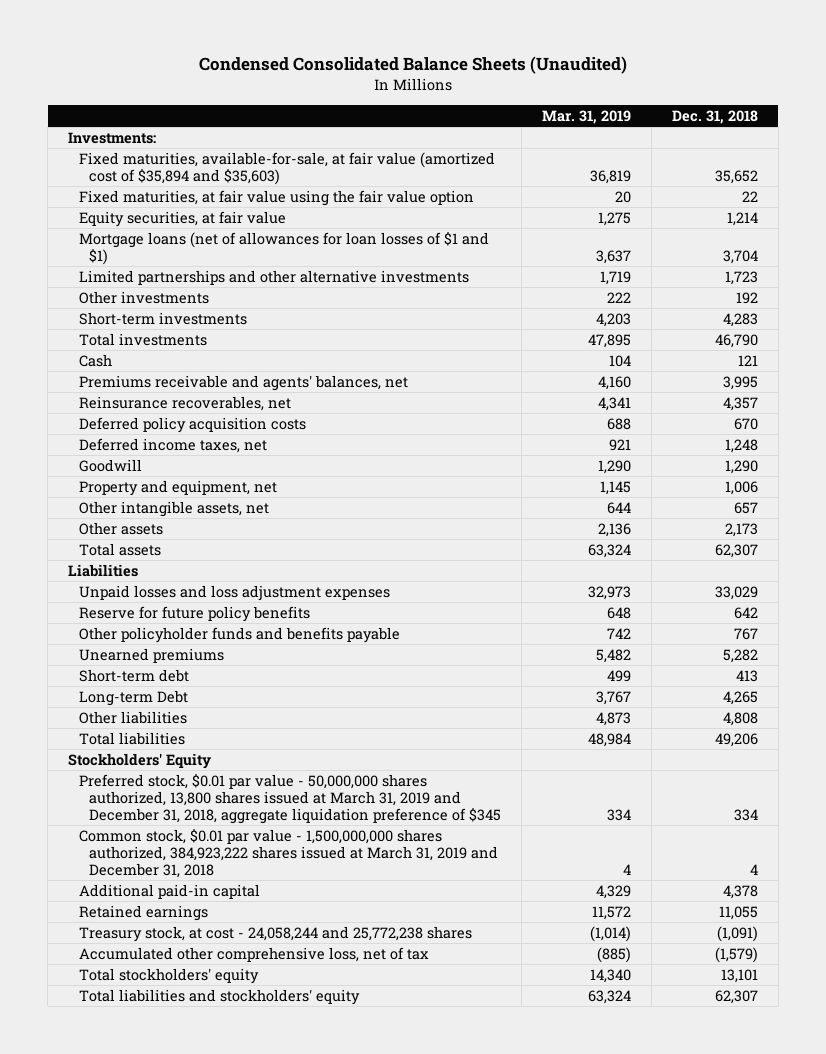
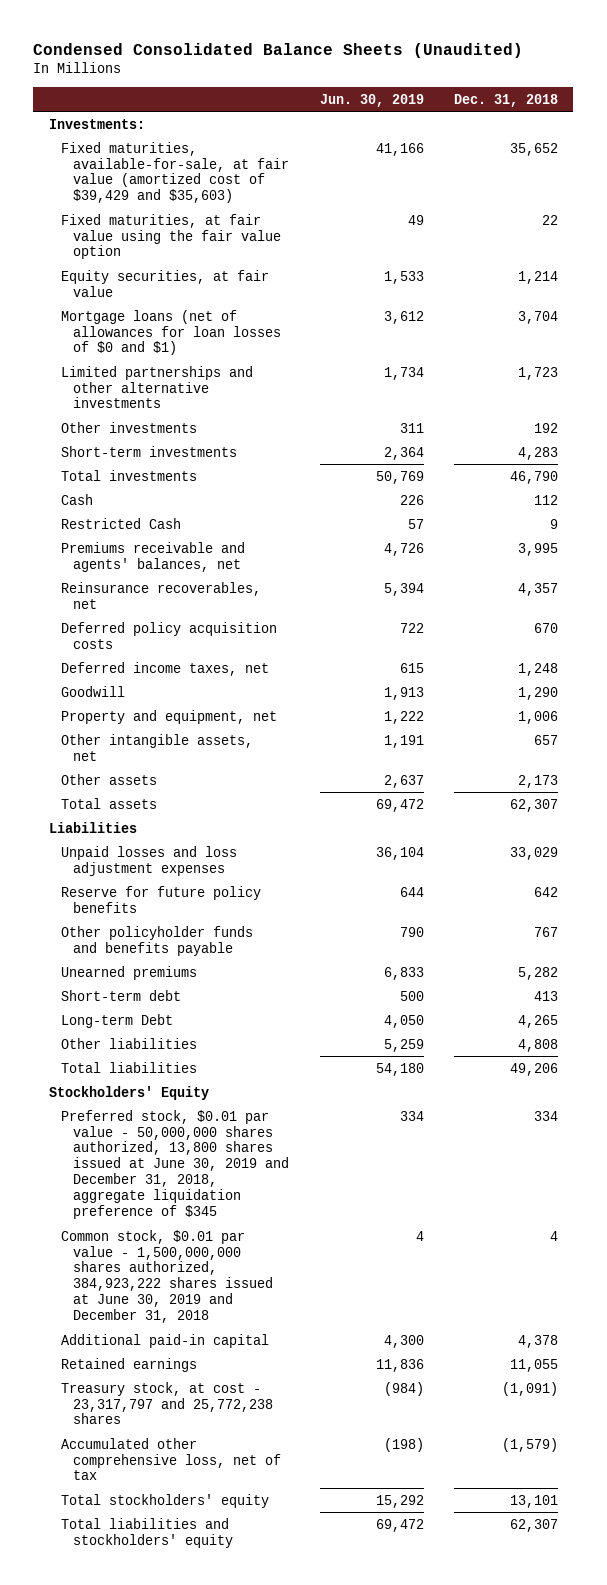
[542,109,632,124] Mar. 31, 2019 -> none
none -> [319,93,424,107] Jun. 30, 2019
[78,151,495,185] Fixed maturities, available-for-sale, at fair value (amortized cost of $35,894 and $35,603) -> [60,141,290,204] Fixed maturities, available-for-sale, at fair value (amortized cost of $39,429 and $35,603)
[78,231,489,265] Mortgage loans (net of allowances for loan losses of $1 and $1) -> [60,309,282,356] Mortgage loans (net of allowances for loan losses of $0 and $1)
[737,354,758,366] 121 -> [534,494,559,505] 112
none -> [60,517,181,529] Restricted Cash
[78,773,502,825] Preferred stock, $0.01 par value - 50,000,000 shares authorized, 13,800 shares issued at March 31, 2019 and December 31, 2018, aggregate liquidation preference of $345 -> [60,1109,290,1220] Preferred stock, $0.01 par value - 50,000,000 shares authorized, 13,800 shares issued at June 30, 2019 and December 31, 2018, aggregate liquidation preference of $345
[78,828,499,879] Common stock, $0.01 par value - 1,500,000,000 shares authorized, 384,923,222 shares issued at March 31, 2019 and December 31, 2018 -> [60,1229,274,1324] Common stock, $0.01 par value - 1,500,000,000 shares authorized, 384,923,222 shares issued at June 30, 2019 and December 31, 2018
[78,925,472,942] Treasury stock, at cost - 24,058,244 and 25,772,238 shares -> [60,1381,274,1425] Treasury stock, at cost - 23,317,797 and 25,772,238 shares

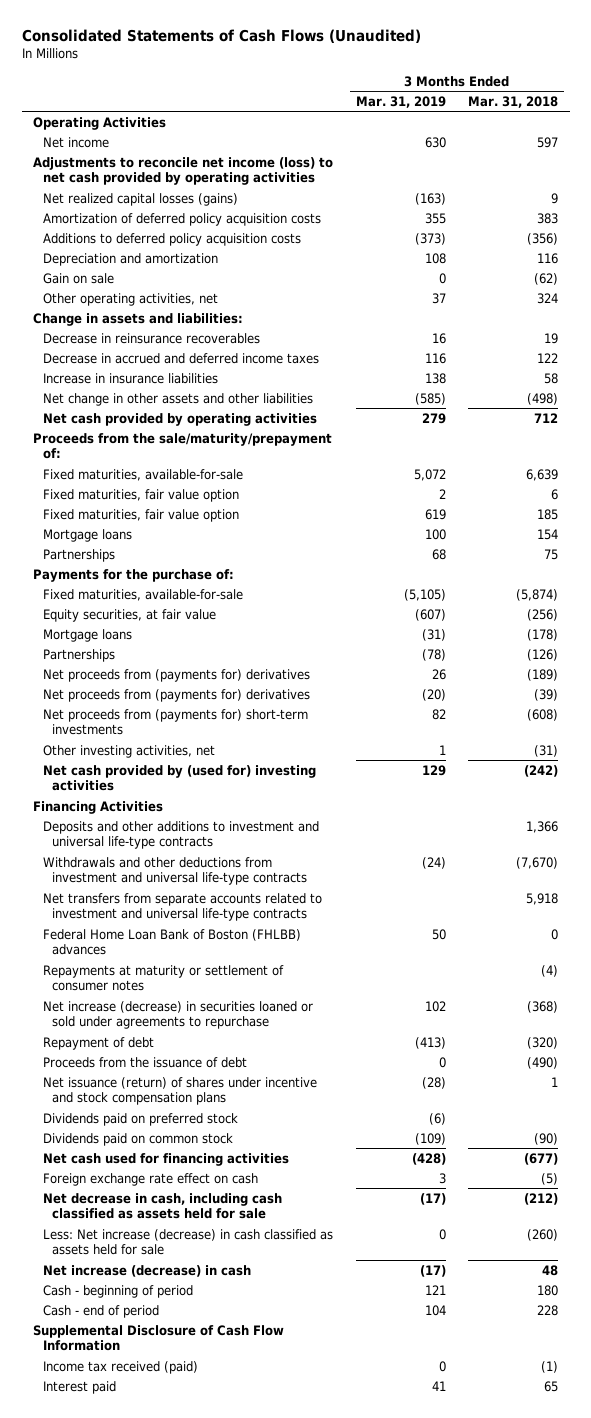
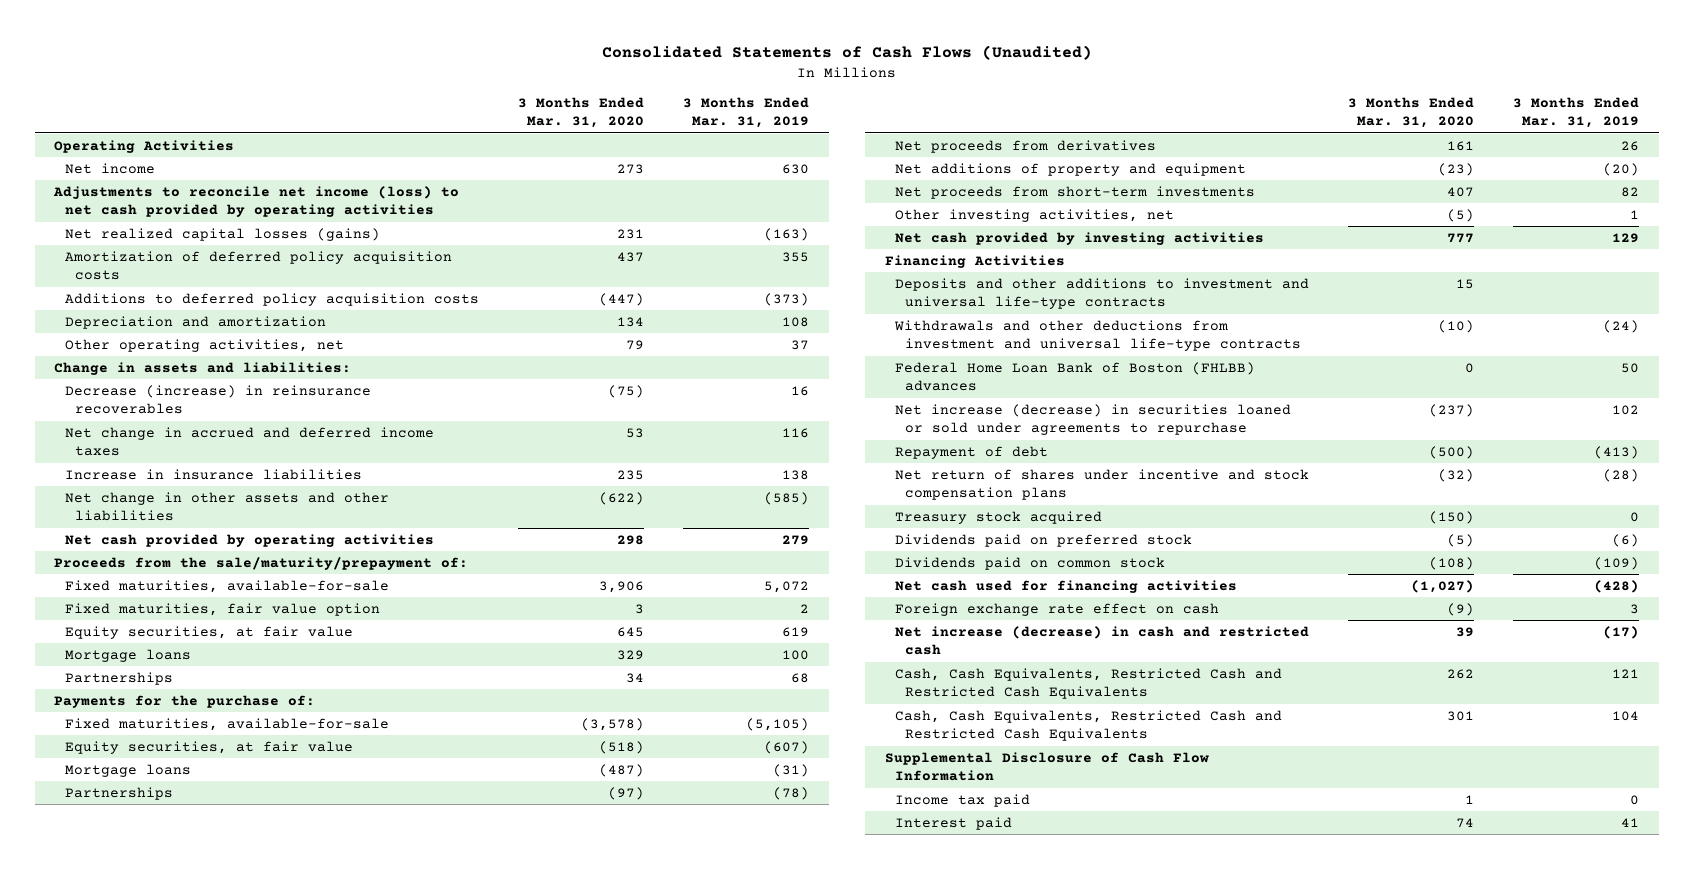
[468,95,559,108] Mar. 31, 2018 -> none
none -> [518,96,645,129] 3 Months Ended Mar. 31, 2020
[42,272,114,284] Gain on sale -> none
[42,332,260,344] Decrease in reinsurance recoverables -> [64,384,371,415] Decrease (increase) in reinsurance recoverables
[42,352,319,364] Decrease in accrued and deferred income taxes -> [64,426,434,457] Net change in accrued and deferred income taxes
[42,508,239,522] Fixed maturities, fair value option -> [64,625,353,639] Equity securities, at fair value
[42,668,310,682] Net proceeds from (payments for) derivatives -> [895,139,1157,153] Net proceeds from derivatives
[42,688,310,702] Net proceeds from (payments for) derivatives -> [895,162,1247,176] Net additions of property and equipment
[42,708,308,736] Net proceeds from (payments for) short-term investments -> [895,185,1256,199] Net proceeds from short-term investments
[42,764,316,792] Net cash provided by (used for) investing activities -> [895,231,1265,245] Net cash provided by investing activities
[42,892,322,922] Net transfers from separate accounts related to investment and universal life-type contracts -> none
[42,964,284,992] Repayments at maturity or settlement of consumer notes -> none
[42,1056,247,1068] Proceeds from the issuance of debt -> none
[42,1076,317,1106] Net issuance (return) of shares under incentive and stock compensation plans -> [895,468,1310,501] Net return of shares under incentive and stock compensation plans
none -> [895,510,1103,524] Treasury stock acquired
[42,1192,282,1220] Net decrease in cash, including cash classified as assets held for sale -> none
[42,1228,333,1256] Less: Net increase (decrease) in cash classified as assets held for sale -> none
[42,1304,159,1318] Cash - end of period -> none
[42,1264,251,1277] Net increase (decrease) in cash -> [895,625,1310,656] Net increase (decrease) in cash and restricted cash
[42,1284,193,1298] Cash - beginning of period -> [895,667,1283,700] Cash, Cash Equivalents, Restricted Cash and Restricted Cash Equivalents
none -> [895,709,1283,742] Cash, Cash Equivalents, Restricted Cash and Restricted Cash Equivalents
[42,1360,198,1374] Income tax received (paid) -> [895,793,1031,807] Income tax paid

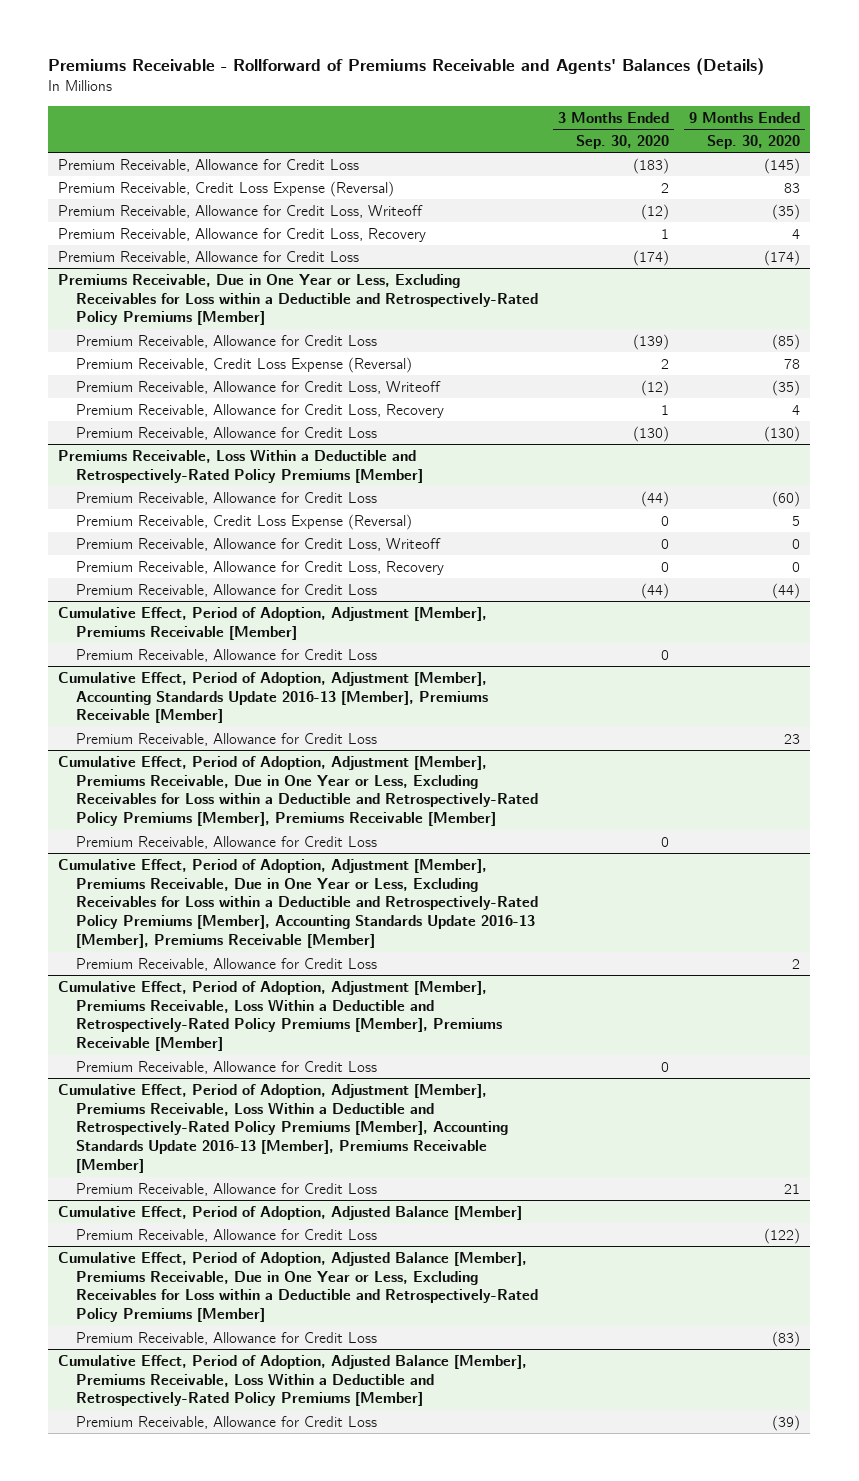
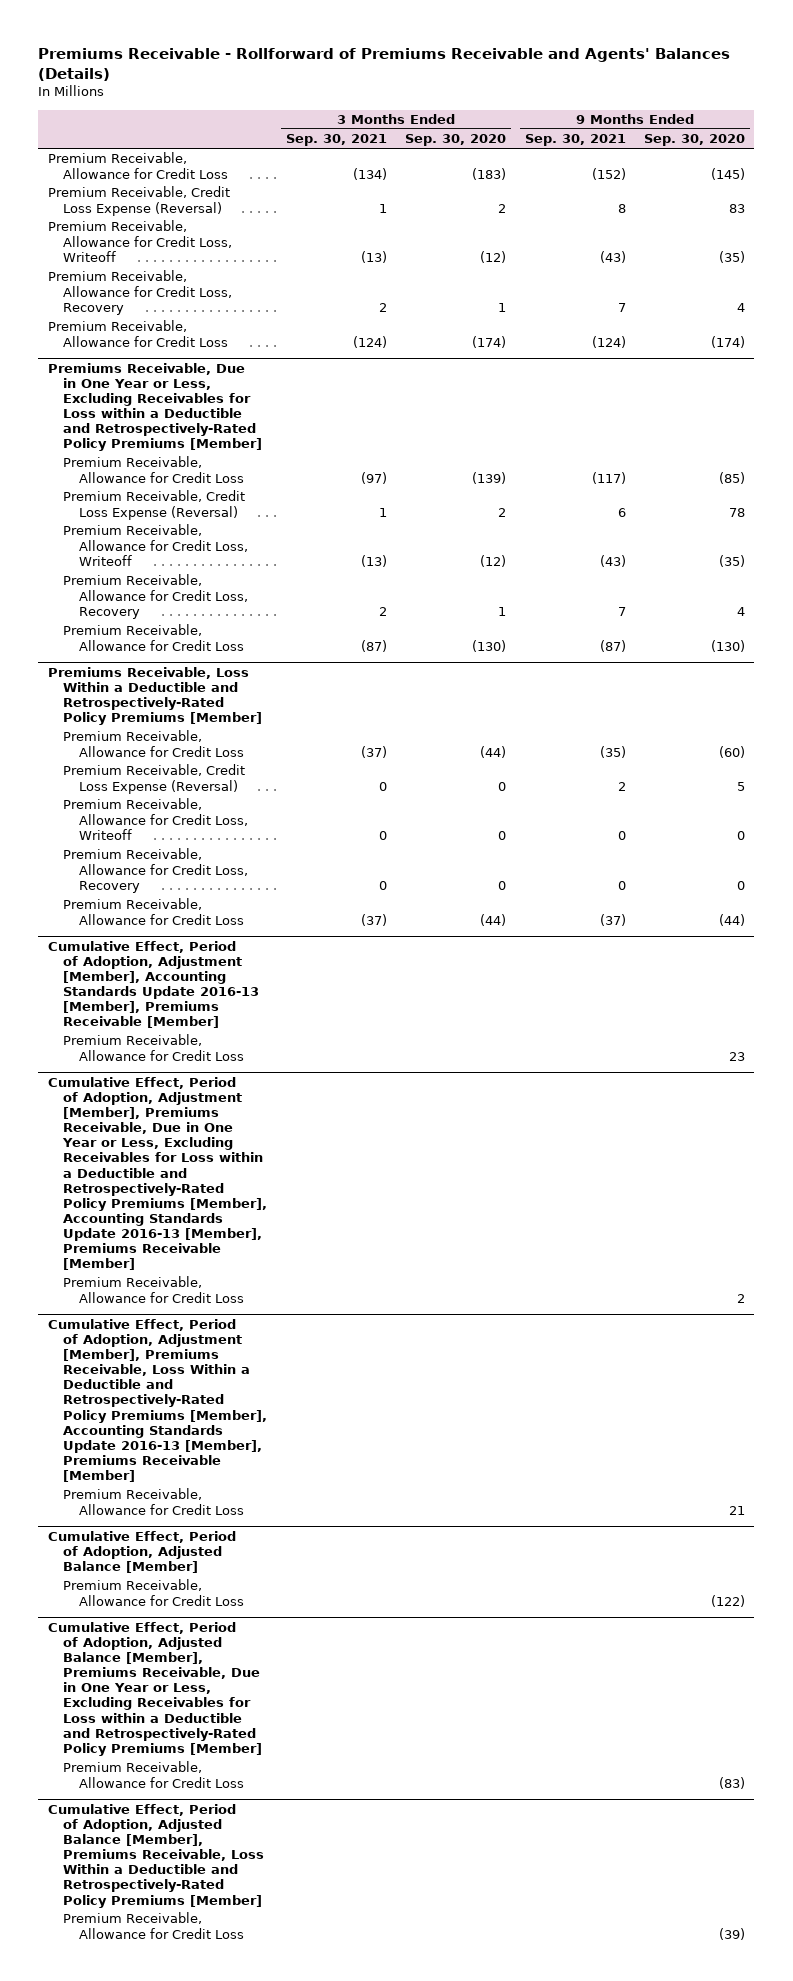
none -> [285,134,387,147] Sep. 30, 2021
none -> [524,134,626,147] Sep. 30, 2021
[58,606,488,640] Cumulative Effect, Period of Adoption, Adjustment [Member], Premiums Receivable [Member] -> none
[75,648,377,662] Premium Receivable, Allowance for Credit Loss -> none
[58,755,538,827] Cumulative Effect, Period of Adoption, Adjustment [Member], Premiums Receivable, Due in One Year or Less, Excluding Receivables for Loss within a Deductible and Retrospectively-Rated Policy Premiums [Member], Premiums Receivable [Member] -> none
[75,835,377,849] Premium Receivable, Allowance for Credit Loss -> none
[58,980,502,1052] Cumulative Effect, Period of Adoption, Adjustment [Member], Premiums Receivable, Loss Within a Deductible and Retrospectively-Rated Policy Premiums [Member], Premiums Receivable [Member] -> none
[75,1060,377,1074] Premium Receivable, Allowance for Credit Loss -> none

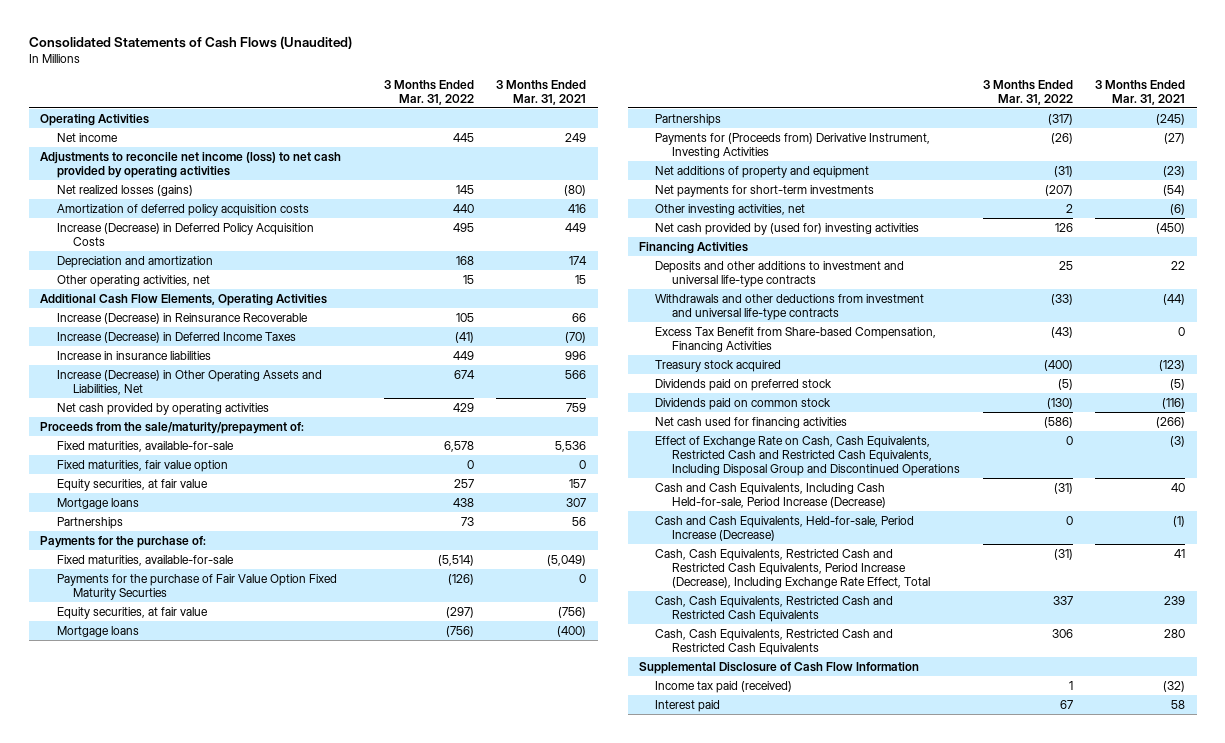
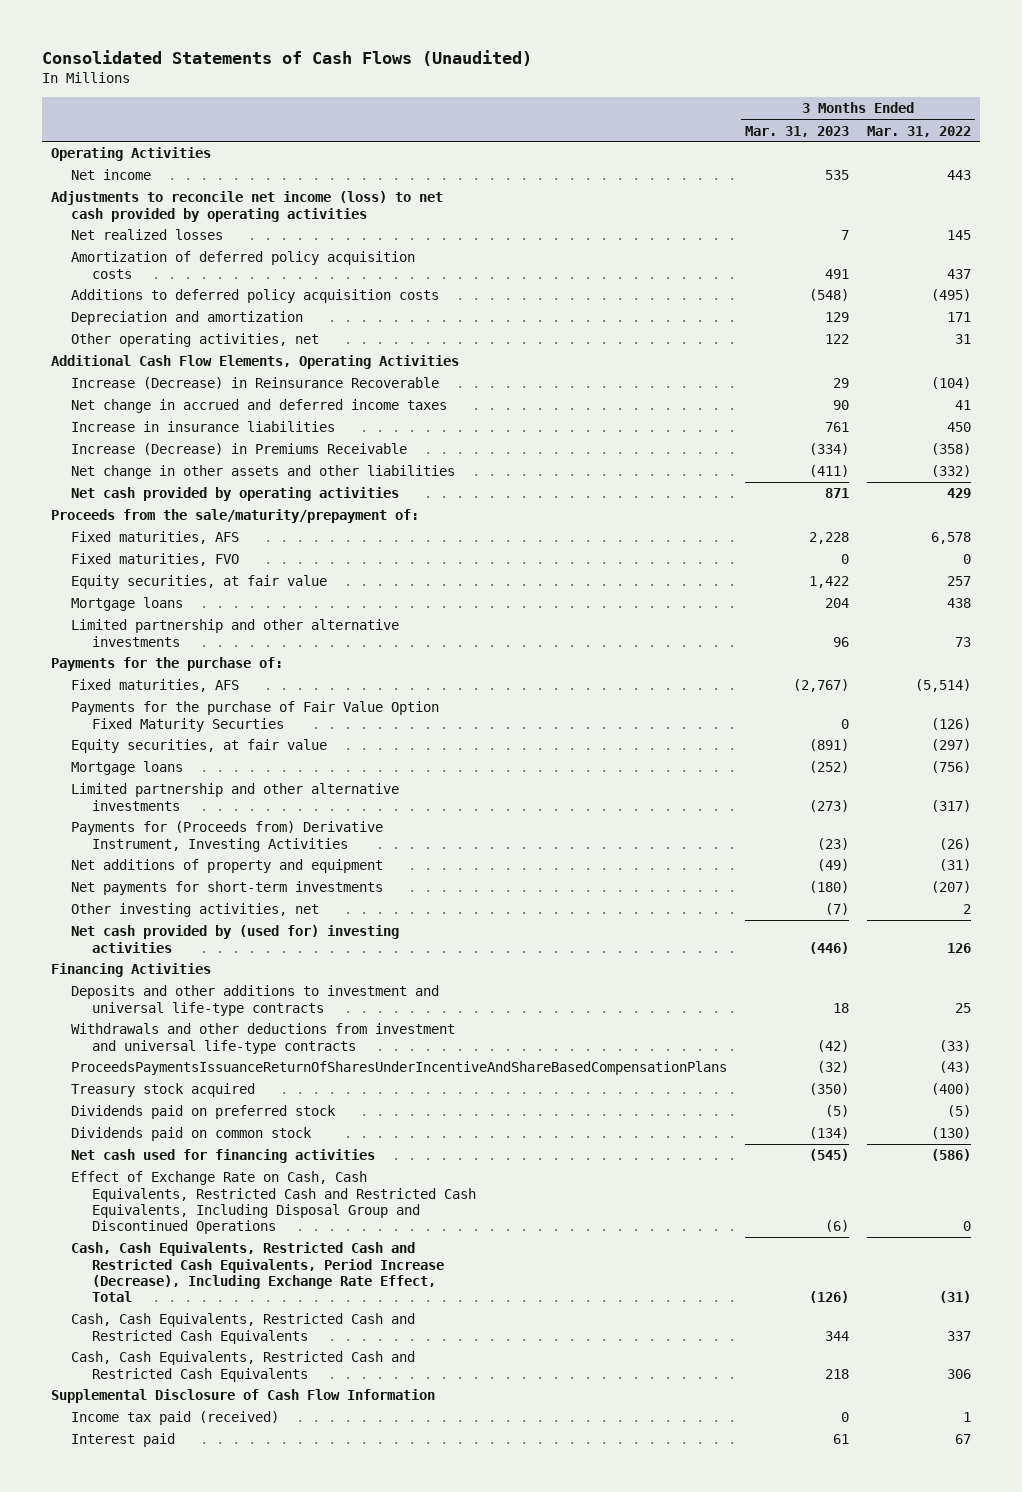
[496,79,587,105] 3 Months Ended Mar. 31, 2021 -> none
none -> [745,125,850,137] Mar. 31, 2023
[452,132,474,142] 445 -> [946,170,971,181] 443
[56,184,193,196] Net realized losses (gains) -> [71,229,224,241] Net realized losses
[452,203,474,213] 440 -> [946,268,971,279] 437
[56,222,314,246] Increase (Decrease) in Deferred Policy Acquisition Costs -> [71,289,440,304] Additions to deferred policy acquisition costs
[452,222,474,232] 495 -> [930,289,971,302] (495)
[455,255,474,265] 168 -> [946,312,971,323] 171
[462,274,474,284] 15 -> [954,334,971,345] 31
[455,312,474,322] 105 -> [930,377,971,390] (104)
[56,331,296,343] Increase (Decrease) in Deferred Income Taxes -> [71,399,448,414] Net change in accrued and deferred income taxes
[454,331,474,343] (41) -> [954,400,971,411] 41
[452,350,474,360] 449 -> [946,422,971,433] 450
none -> [71,443,408,456] Increase (Decrease) in Premiums Receivable
[56,369,322,395] Increase (Decrease) in Other Operating Assets and Liabilities, Net -> [71,465,456,480] Net change in other assets and other liabilities
[453,369,475,379] 674 -> [930,465,971,478] (332)
[56,440,234,452] Fixed maturities, available-for-sale -> [71,531,240,545] Fixed maturities, AFS
[56,459,228,472] Fixed maturities, fair value option -> [71,553,240,567] Fixed maturities, FVO
[56,516,123,529] Partnerships -> [71,619,400,647] Limited partnership and other alternative investments
[56,554,234,566] Fixed maturities, available-for-sale -> [71,679,240,693] Fixed maturities, AFS
[655,113,722,126] Partnerships -> [71,783,400,811] Limited partnership and other alternative investments
[655,326,937,352] Excess Tax Benefit from Share-based Compensation, Financing Activities -> none
none -> [71,1061,728,1076] ProceedsPaymentsIssuanceReturnOfSharesUnderIncentiveAndShareBasedCompensationPlans
[655,482,886,508] Cash and Cash Equivalents, Including Cash Held-for-sale, Period Increase (Decrease) -> none
[655,515,915,541] Cash and Cash Equivalents, Held-for-sale, Period Increase (Decrease) -> none

